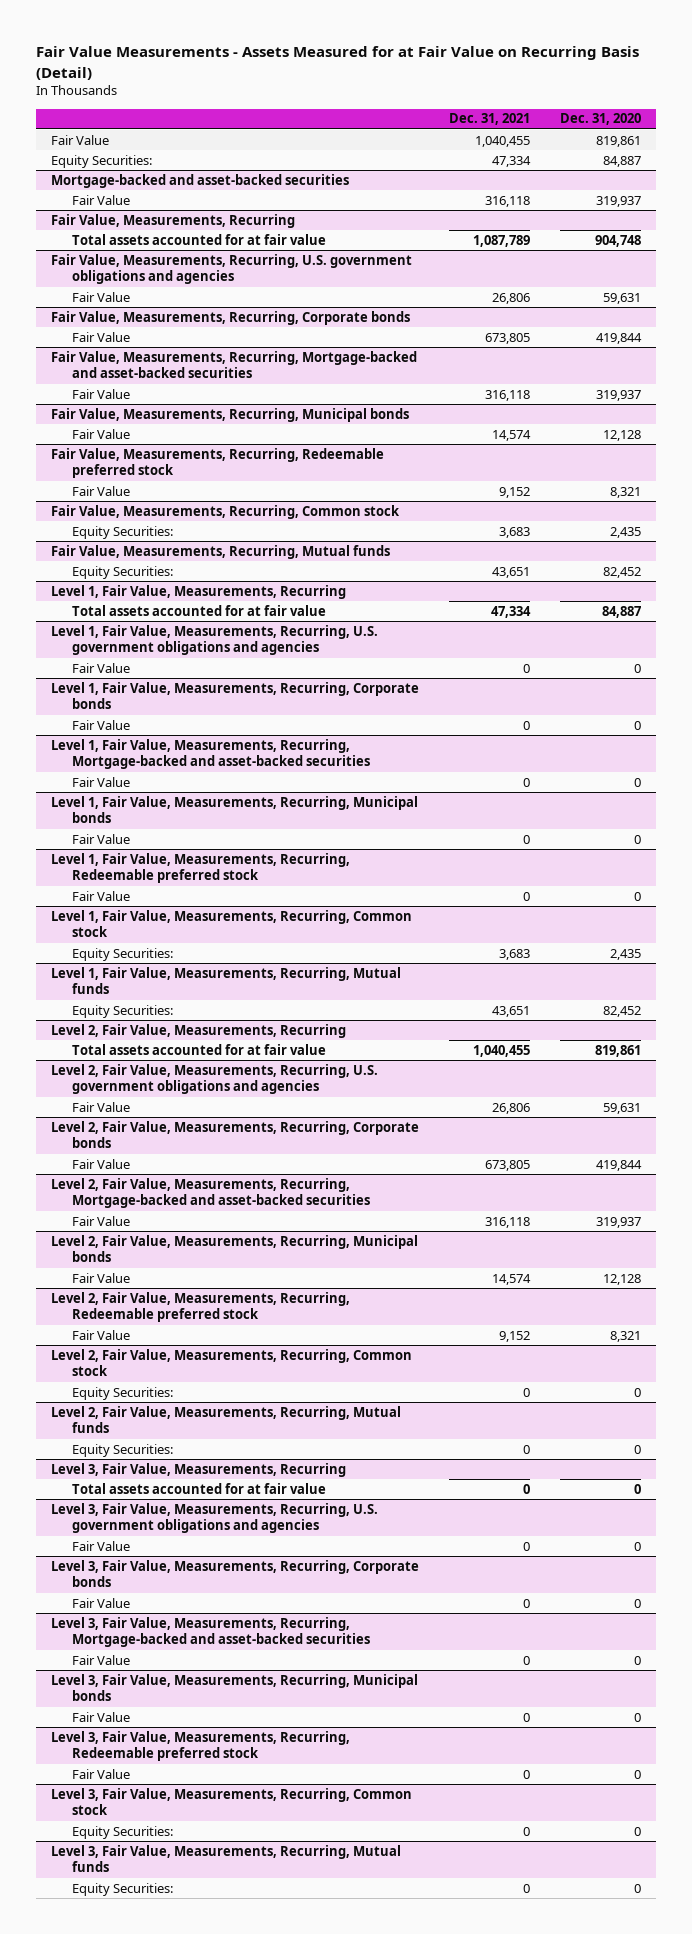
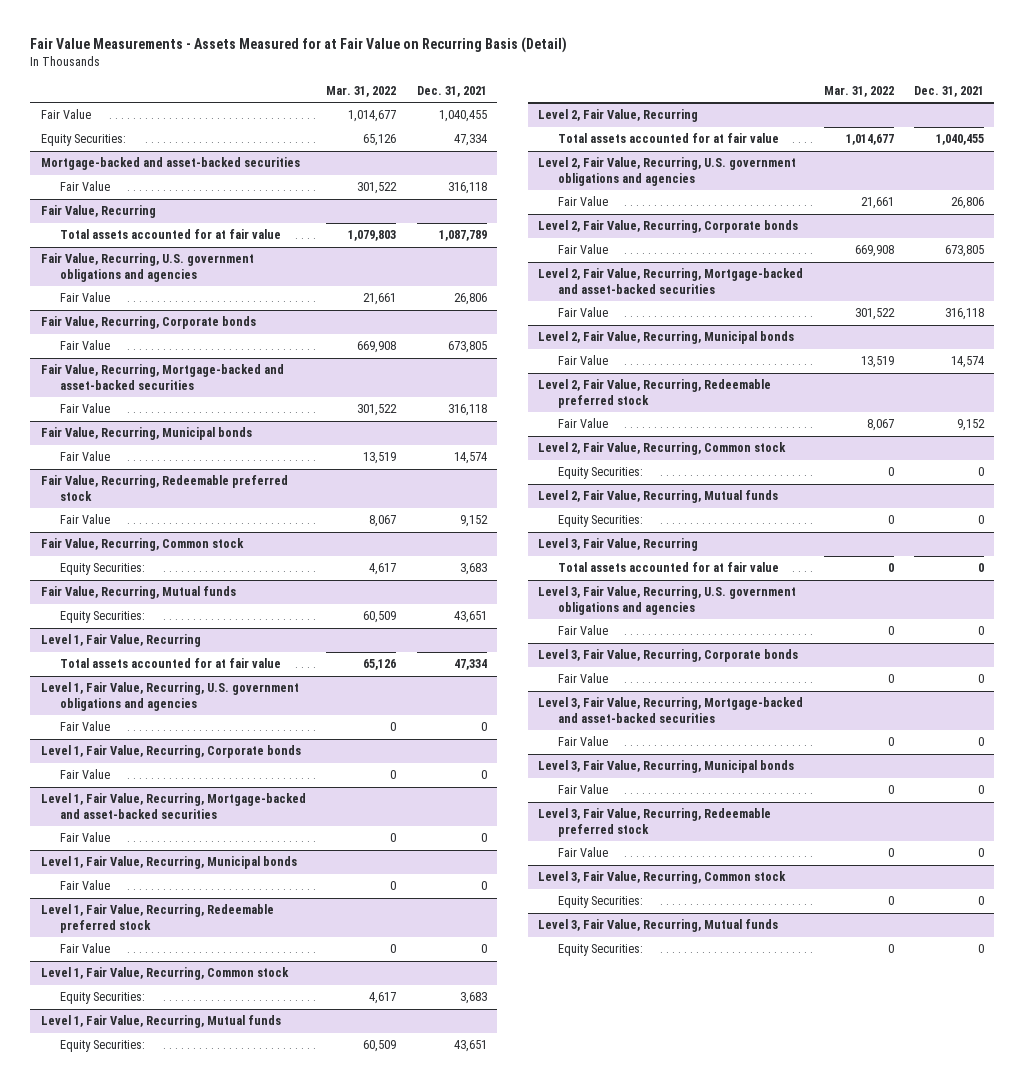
[560,113,642,126] Dec. 31, 2020 -> none
none -> [326,85,397,97] Mar. 31, 2022
[51,213,296,228] Fair Value, Measurements, Recurring -> [40,205,156,219] Fair Value, Recurring
[51,253,413,285] Fair Value, Measurements, Recurring, U.S. government obligations and agencies -> [40,253,254,282] Fair Value, Recurring, U.S. government obligations and agencies
[51,310,411,325] Fair Value, Measurements, Recurring, Corporate bonds -> [40,316,256,330] Fair Value, Recurring, Corporate bonds
[51,350,418,379] Fair Value, Measurements, Recurring, Mortgage-backed and asset-backed securities -> [40,364,284,390] Fair Value, Recurring, Mortgage-backed and asset-backed securities
[51,407,410,422] Fair Value, Measurements, Recurring, Municipal bonds -> [40,427,252,441] Fair Value, Recurring, Municipal bonds
[51,447,385,479] Fair Value, Measurements, Recurring, Redeemable preferred stock -> [40,475,288,501] Fair Value, Recurring, Redeemable preferred stock
[51,504,401,519] Fair Value, Measurements, Recurring, Common stock -> [40,538,244,552] Fair Value, Recurring, Common stock
[51,544,391,559] Fair Value, Measurements, Recurring, Mutual funds -> [40,586,236,600] Fair Value, Recurring, Mutual funds
[51,584,347,599] Level 1, Fair Value, Measurements, Recurring -> [40,634,201,648] Level 1, Fair Value, Recurring
[51,624,379,656] Level 1, Fair Value, Measurements, Recurring, U.S. government obligations and agencies -> [40,682,299,711] Level 1, Fair Value, Recurring, U.S. government obligations and agencies
[51,681,420,710] Level 1, Fair Value, Measurements, Recurring, Corporate bonds -> [40,745,301,759] Level 1, Fair Value, Recurring, Corporate bonds
[51,738,371,770] Level 1, Fair Value, Measurements, Recurring, Mortgage-backed and asset-backed securities -> [40,793,306,819] Level 1, Fair Value, Recurring, Mortgage-backed and asset-backed securities
[51,795,419,824] Level 1, Fair Value, Measurements, Recurring, Municipal bonds -> [40,856,297,870] Level 1, Fair Value, Recurring, Municipal bonds
[51,852,351,884] Level 1, Fair Value, Measurements, Recurring, Redeemable preferred stock -> [40,904,274,933] Level 1, Fair Value, Recurring, Redeemable preferred stock
[51,909,413,938] Level 1, Fair Value, Measurements, Recurring, Common stock -> [40,967,289,981] Level 1, Fair Value, Recurring, Common stock
[51,966,402,995] Level 1, Fair Value, Measurements, Recurring, Mutual funds -> [40,1015,281,1029] Level 1, Fair Value, Recurring, Mutual funds
[51,1023,347,1038] Level 2, Fair Value, Measurements, Recurring -> [537,109,698,123] Level 2, Fair Value, Recurring
[51,1063,379,1095] Level 2, Fair Value, Measurements, Recurring, U.S. government obligations and agencies -> [537,157,796,186] Level 2, Fair Value, Recurring, U.S. government obligations and agencies
[51,1120,420,1149] Level 2, Fair Value, Measurements, Recurring, Corporate bonds -> [537,220,798,234] Level 2, Fair Value, Recurring, Corporate bonds
[51,1177,371,1209] Level 2, Fair Value, Measurements, Recurring, Mortgage-backed and asset-backed securities -> [537,268,803,294] Level 2, Fair Value, Recurring, Mortgage-backed and asset-backed securities
[51,1234,419,1263] Level 2, Fair Value, Measurements, Recurring, Municipal bonds -> [537,331,794,345] Level 2, Fair Value, Recurring, Municipal bonds
[51,1291,351,1323] Level 2, Fair Value, Measurements, Recurring, Redeemable preferred stock -> [537,379,771,408] Level 2, Fair Value, Recurring, Redeemable preferred stock
[51,1348,413,1377] Level 2, Fair Value, Measurements, Recurring, Common stock -> [537,442,786,456] Level 2, Fair Value, Recurring, Common stock
[51,1405,402,1434] Level 2, Fair Value, Measurements, Recurring, Mutual funds -> [537,490,778,504] Level 2, Fair Value, Recurring, Mutual funds
[51,1462,347,1477] Level 3, Fair Value, Measurements, Recurring -> [537,538,698,552] Level 3, Fair Value, Recurring
[51,1502,379,1534] Level 3, Fair Value, Measurements, Recurring, U.S. government obligations and agencies -> [537,586,796,615] Level 3, Fair Value, Recurring, U.S. government obligations and agencies
[51,1559,420,1588] Level 3, Fair Value, Measurements, Recurring, Corporate bonds -> [537,649,798,663] Level 3, Fair Value, Recurring, Corporate bonds
[51,1616,371,1648] Level 3, Fair Value, Measurements, Recurring, Mortgage-backed and asset-backed securities -> [537,697,803,723] Level 3, Fair Value, Recurring, Mortgage-backed and asset-backed securities
[51,1673,419,1702] Level 3, Fair Value, Measurements, Recurring, Municipal bonds -> [537,760,794,774] Level 3, Fair Value, Recurring, Municipal bonds
[51,1730,351,1762] Level 3, Fair Value, Measurements, Recurring, Redeemable preferred stock -> [537,808,771,837] Level 3, Fair Value, Recurring, Redeemable preferred stock
[51,1787,413,1816] Level 3, Fair Value, Measurements, Recurring, Common stock -> [537,871,786,885] Level 3, Fair Value, Recurring, Common stock
[51,1844,402,1873] Level 3, Fair Value, Measurements, Recurring, Mutual funds -> [537,919,778,933] Level 3, Fair Value, Recurring, Mutual funds

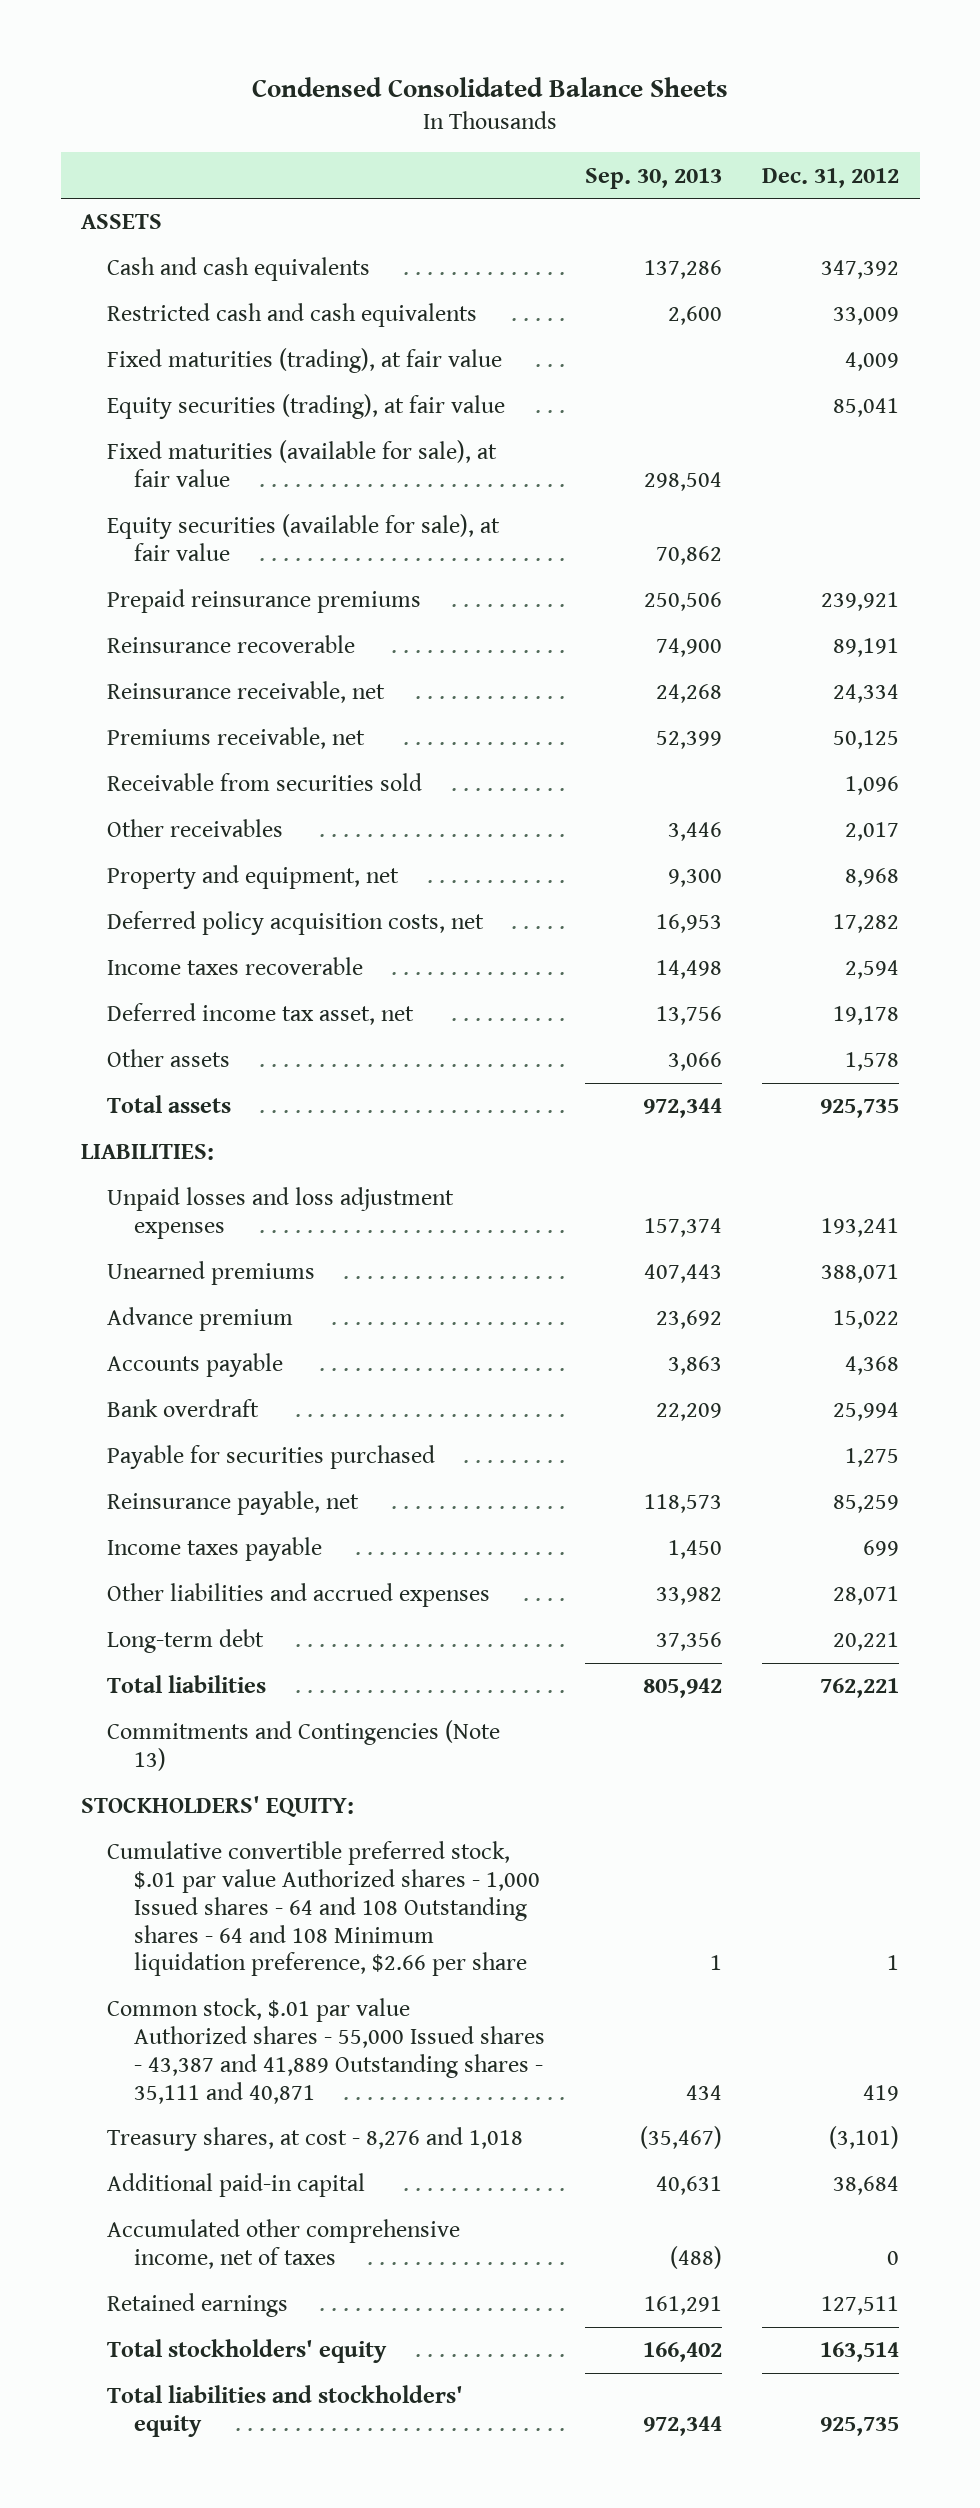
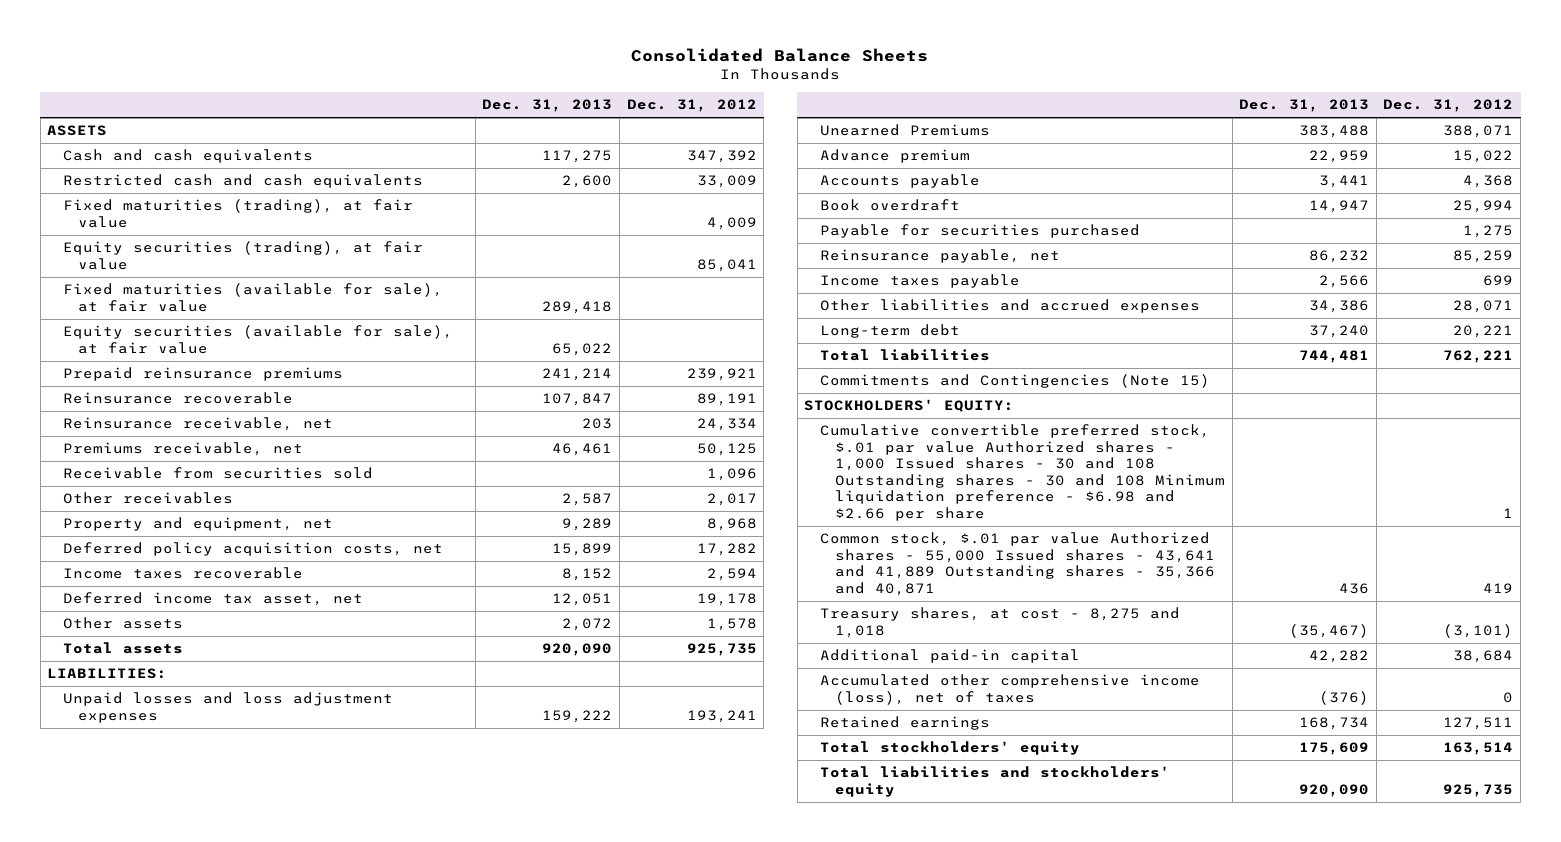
[252,77,729,98] Condensed Consolidated Balance Sheets -> [631,47,929,62] Consolidated Balance Sheets
[585,167,723,189] Sep. 30, 2013 -> none
none -> [482,99,613,113] Dec. 31, 2013
[107,1261,316,1286] Unearned premiums -> [819,124,990,137] Unearned Premiums
[107,1399,260,1418] Bank overdraft -> [819,199,960,212] Book overdraft
[107,1720,501,1772] Commitments and Contingencies (Note 13) -> [819,374,1210,389] Commitments and Contingencies (Note 15)
[107,1841,540,1977] Cumulative convertible preferred stock, $.01 par value Authorized shares - 1,000 Issued shares - 64 and 108 Outstanding shares - 64 and 108 Minimum liquidation preference, $2.66 per share -> [819,424,1225,521] Cumulative convertible preferred stock, $.01 par value Authorized shares - 1,000 Issued shares - 30 and 108 Outstanding shares - 30 and 108 Minimum liquidation preference - $6.98 and $2.66 per share
[107,1998,545,2104] Common stock, $.01 par value Authorized shares - 55,000 Issued shares - 43,387 and 41,889 Outstanding shares - 35,111 and 40,871 -> [819,532,1215,596] Common stock, $.01 par value Authorized shares - 55,000 Issued shares - 43,641 and 41,889 Outstanding shares - 35,366 and 40,871
[107,2127,524,2152] Treasury shares, at cost - 8,276 and 1,018 -> [819,607,1180,638] Treasury shares, at cost - 8,275 and 1,018
[107,2219,461,2270] Accumulated other comprehensive income, net of taxes -> [819,674,1200,705] Accumulated other comprehensive income (loss), net of taxes

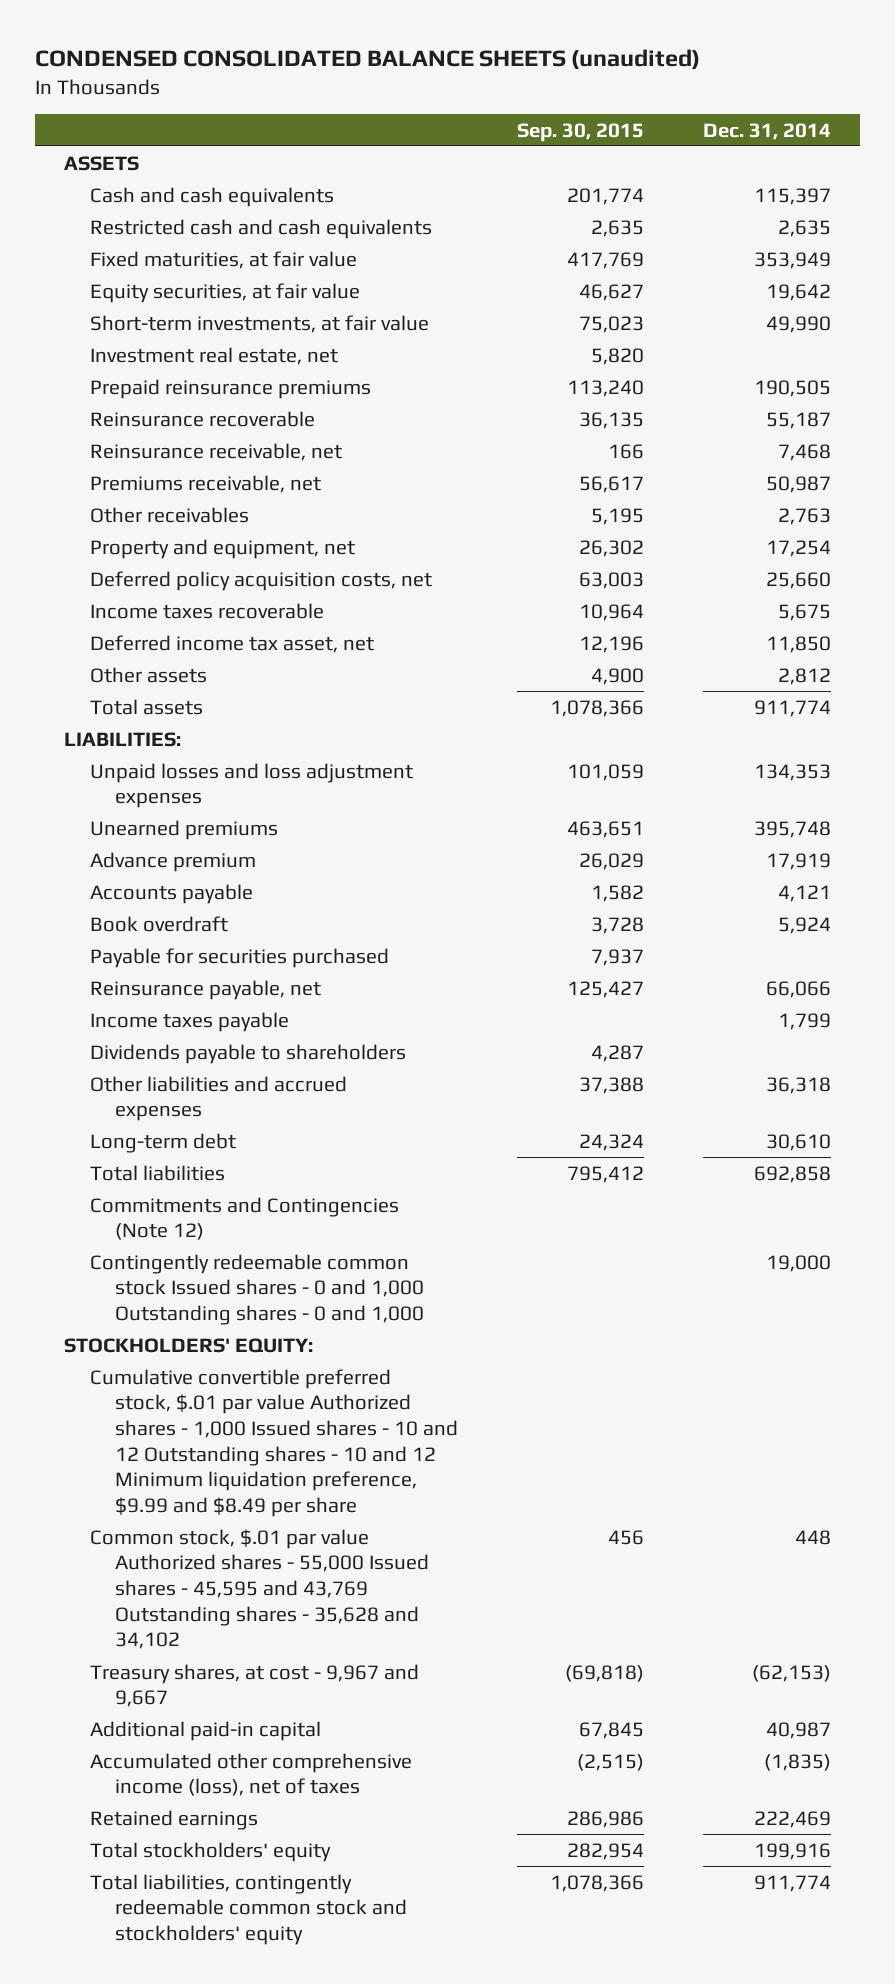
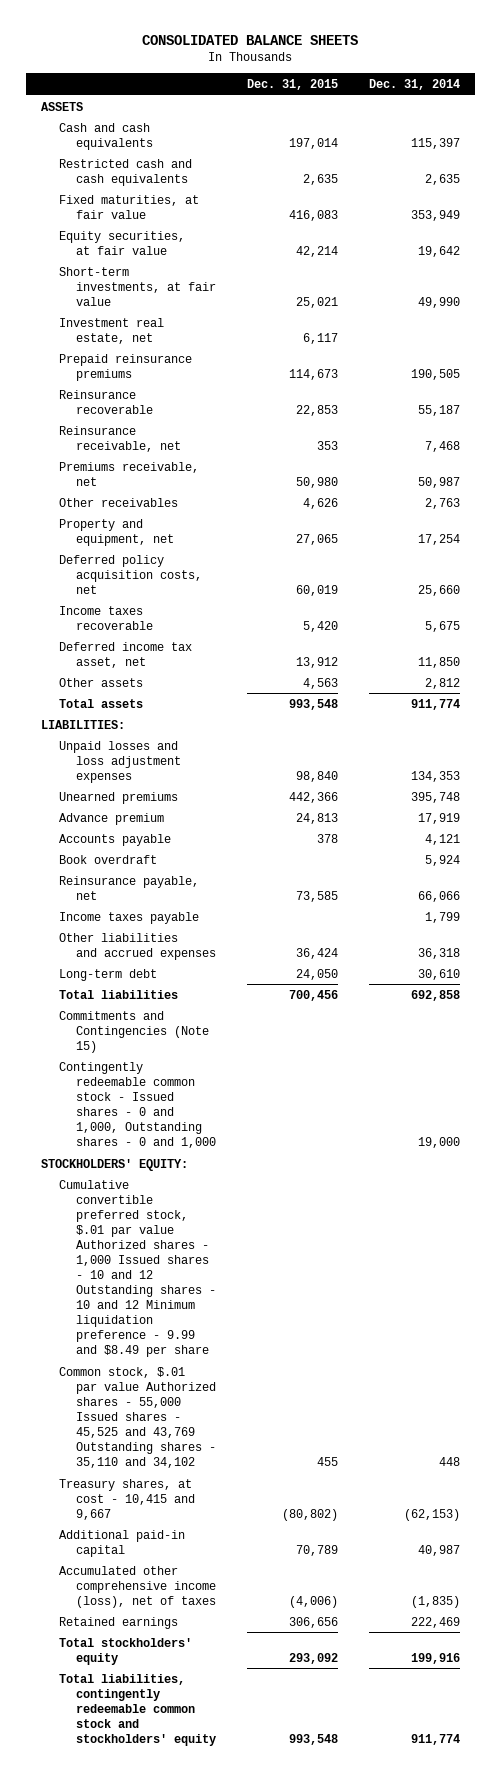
[34,49,700,70] CONDENSED CONSOLIDATED BALANCE SHEETS (unaudited) -> [142,34,359,45] CONSOLIDATED BALANCE SHEETS
[516,122,644,142] Sep. 30, 2015 -> none
none -> [246,79,338,91] Dec. 31, 2015
[89,947,389,968] Payable for securities purchased -> none
[89,1043,406,1064] Dividends payable to shareholders -> none
[89,1196,399,1241] Commitments and Contingencies (Note 12) -> [58,1010,209,1053] Commitments and Contingencies (Note 15)
[89,1253,425,1325] Contingently redeemable common stock Issued shares - 0 and 1,000 Outstanding shares - 0 and 1,000 -> [58,1061,216,1149] Contingently redeemable common stock - Issued shares - 0 and 1,000, Outstanding shares - 0 and 1,000
[89,1368,459,1517] Cumulative convertible preferred stock, $.01 par value Authorized shares - 1,000 Issued shares - 10 and 12 Outstanding shares - 10 and 12 Minimum liquidation preference, $9.99 and $8.49 per share -> [58,1179,216,1358] Cumulative convertible preferred stock, $.01 par value Authorized shares - 1,000 Issued shares - 10 and 12 Outstanding shares - 10 and 12 Minimum liquidation preference - 9.99 and $8.49 per share
[89,1528,430,1650] Common stock, $.01 par value Authorized shares - 55,000 Issued shares - 45,595 and 43,769 Outstanding shares - 35,628 and 34,102 -> [58,1366,216,1469] Common stock, $.01 par value Authorized shares - 55,000 Issued shares - 45,525 and 43,769 Outstanding shares - 35,110 and 34,102
[89,1663,419,1708] Treasury shares, at cost - 9,967 and 9,667 -> [58,1478,195,1520] Treasury shares, at cost - 10,415 and 9,667

